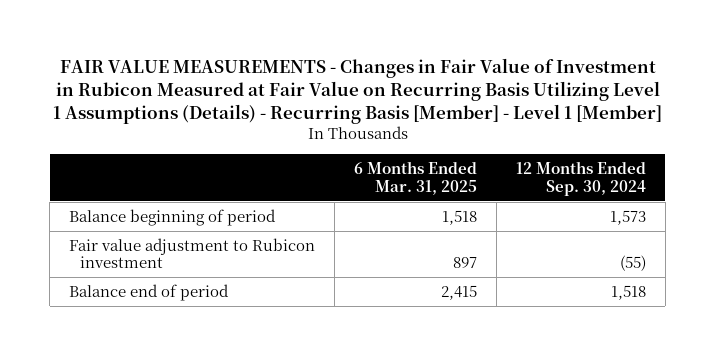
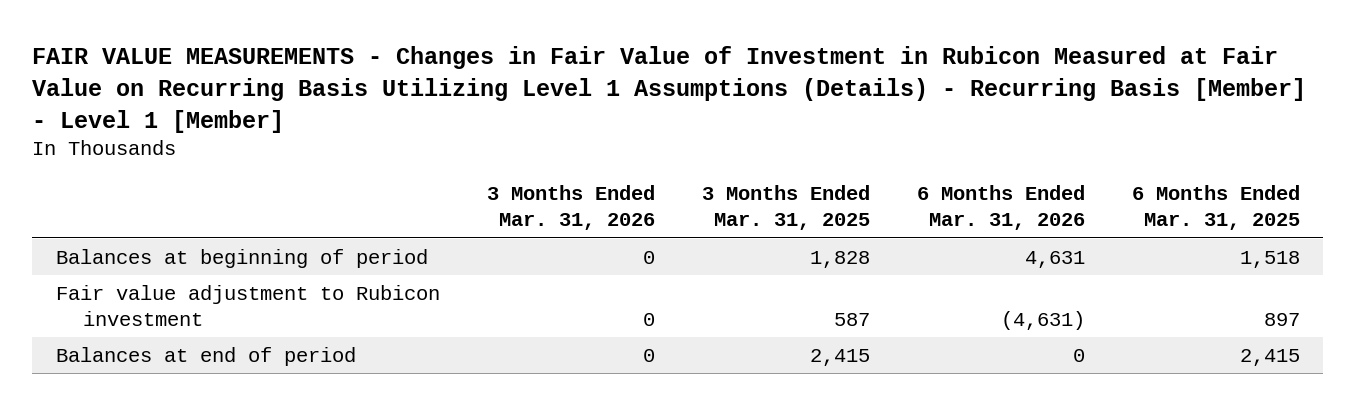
[515,161,646,196] 12 Months Ended Sep. 30, 2024 -> none
none -> [486,185,655,231] 3 Months Ended Mar. 31, 2026
none -> [701,185,870,231] 3 Months Ended Mar. 31, 2025
none -> [916,185,1085,231] 6 Months Ended Mar. 31, 2026
[69,208,277,226] Balance beginning of period -> [55,248,428,268] Balances at beginning of period
[69,283,230,301] Balance end of period -> [55,346,356,366] Balances at end of period

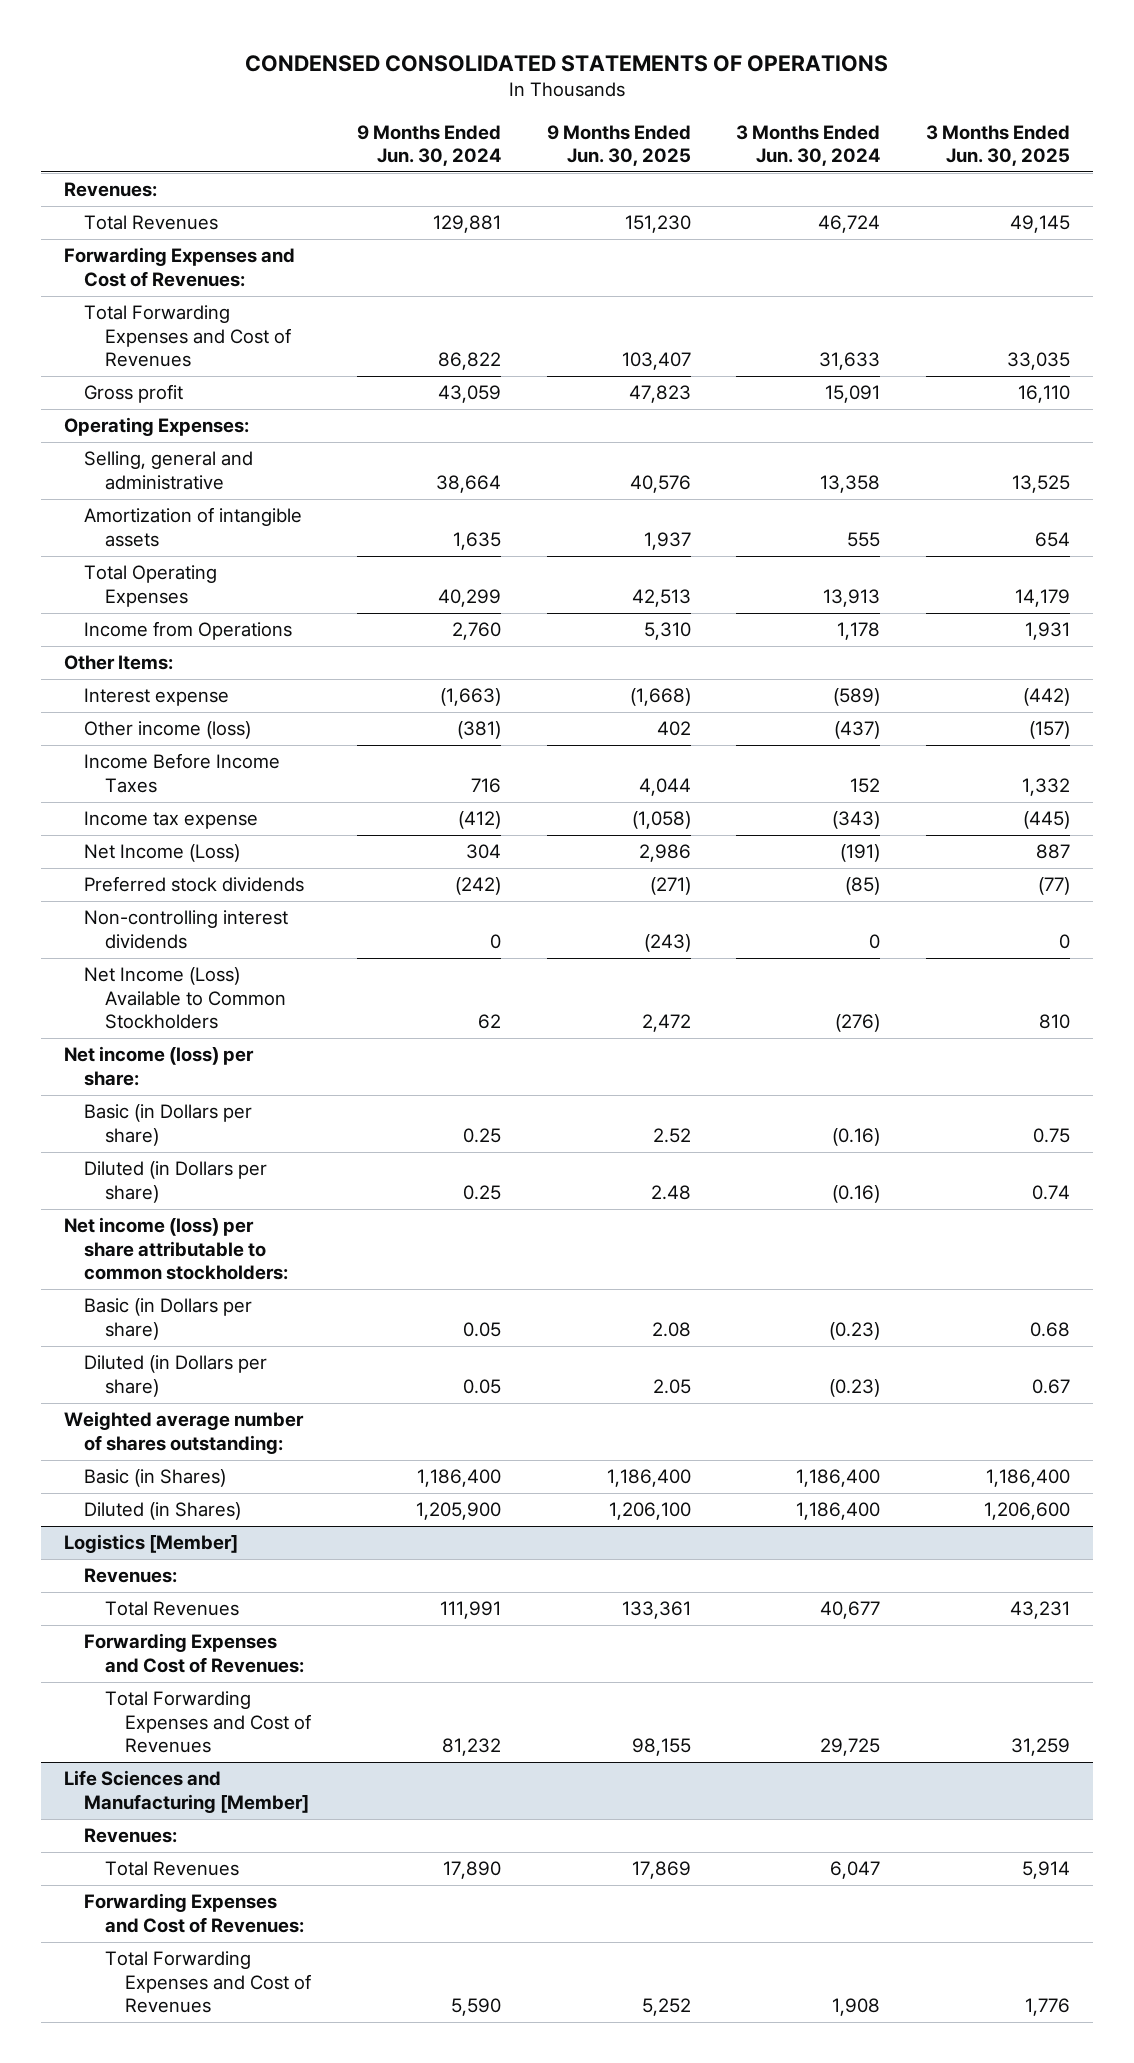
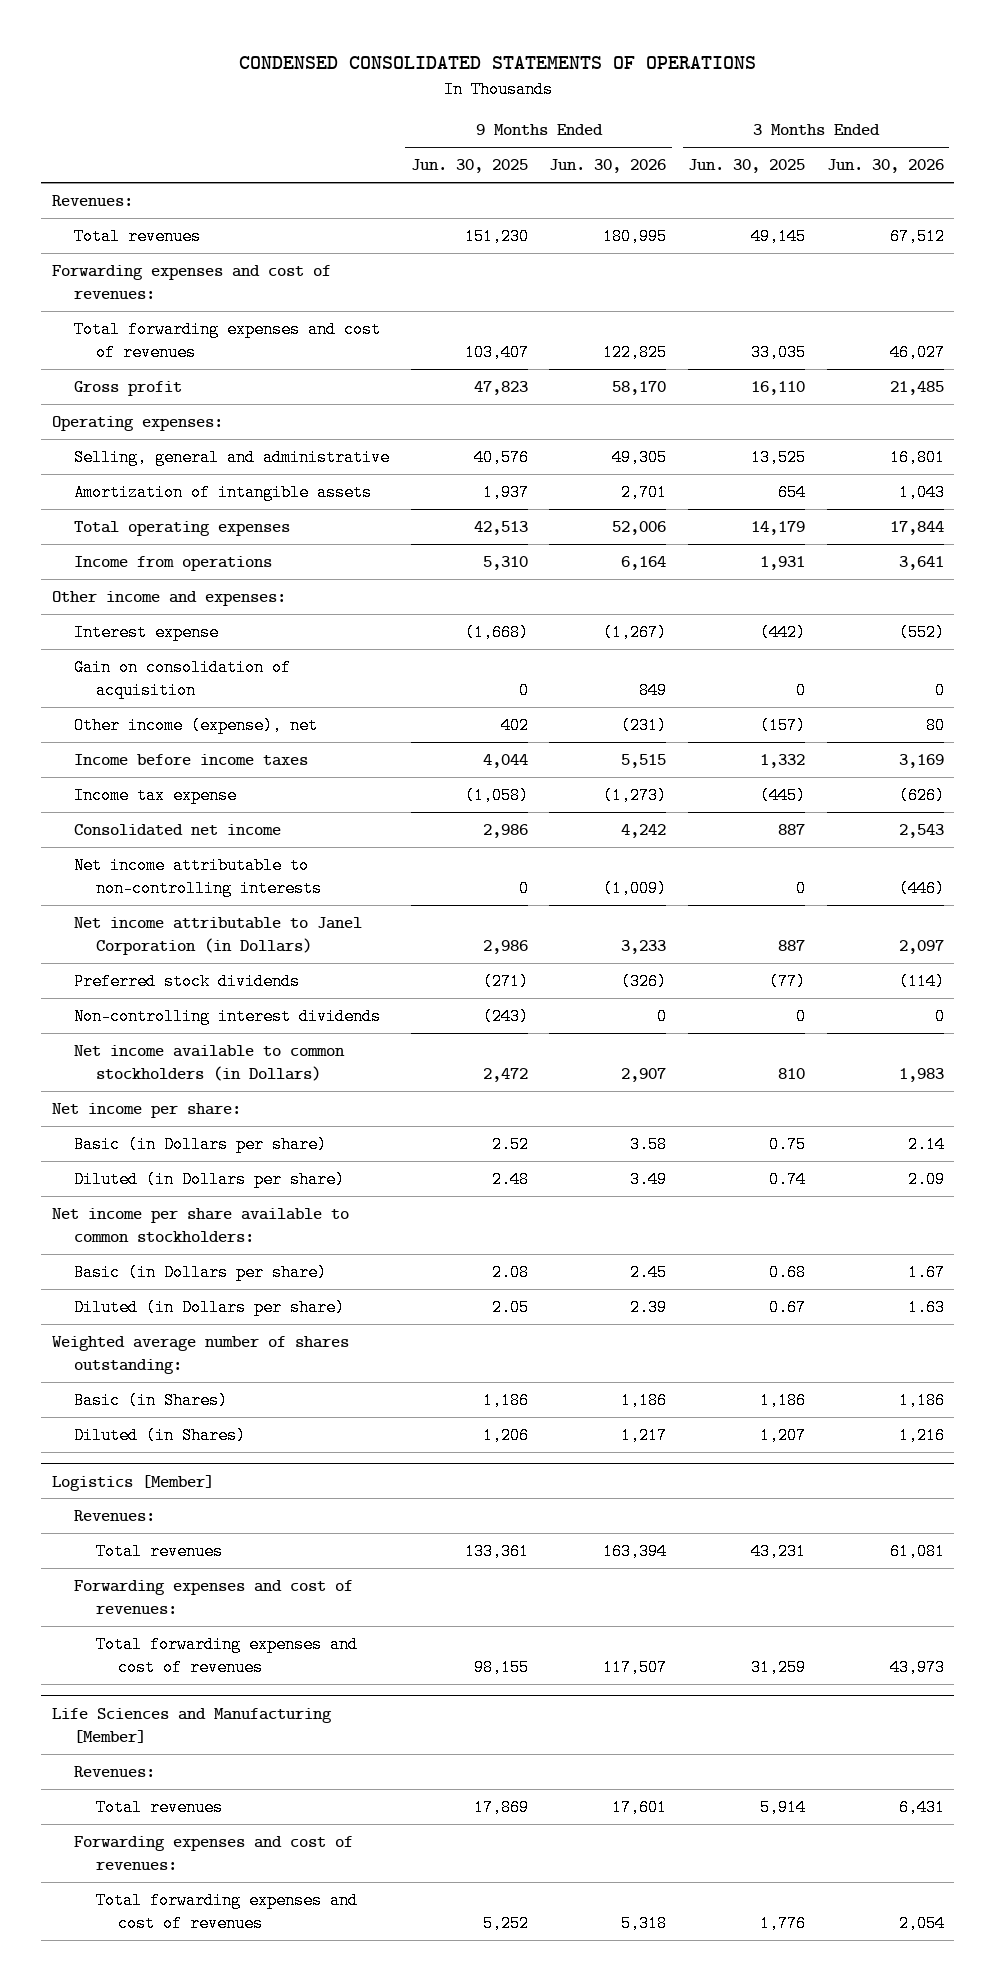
[356,124,501,167] 9 Months Ended Jun. 30, 2024 -> none
[736,124,881,167] 3 Months Ended Jun. 30, 2024 -> none
none -> [549,159,667,174] Jun. 30, 2026
none -> [826,159,944,174] Jun. 30, 2026
[84,215,219,231] Total Revenues -> [74,228,202,246] Total revenues
[63,247,295,287] Forwarding Expenses and Cost of Revenues: -> [51,265,331,300] Forwarding expenses and cost of revenues:
[84,305,291,368] Total Forwarding Expenses and Cost of Revenues -> [74,321,382,362] Total forwarding expenses and cost of revenues
[63,417,249,437] Operating Expenses: -> [51,416,223,432] Operating expenses:
[84,565,218,607] Total Operating Expenses -> [74,521,291,537] Total operating expenses
[84,621,293,641] Income from Operations -> [74,556,273,572] Income from operations
[63,655,173,671] Other Items: -> [51,591,286,607] Other income and expenses:
none -> [74,659,292,700] Gain on consolidation of acquisition
[84,721,252,740] Other income (loss) -> [74,717,319,735] Other income (expense), net
[84,753,281,793] Income Before Income Taxes -> [74,754,309,767] Income before income taxes
none -> [74,824,282,837] Consolidated net income
none -> [74,857,323,898] Net income attributable to non-controlling interests
[84,844,241,863] Net Income (Loss) -> [74,917,363,956] Net income attributable to Janel Corporation (in Dollars)
[84,967,286,1030] Net Income (Loss) Available to Common Stockholders -> [74,1045,346,1082] Net income available to common stockholders (in Dollars)
[63,1046,254,1086] Net income (loss) per share: -> [51,1103,241,1119] Net income per share:
[63,1217,289,1281] Net income (loss) per share attributable to common stockholders: -> [51,1208,349,1243] Net income per share available to common stockholders:
[606,1469,691,1488] 1,186,400 -> [482,1392,529,1410] 1,186
[986,1469,1071,1488] 1,186,400 -> [759,1392,806,1410] 1,186
[608,1502,691,1521] 1,206,100 -> [482,1427,529,1445] 1,206
[984,1502,1071,1521] 1,206,600 -> [759,1427,806,1445] 1,207
[104,1601,239,1617] Total Revenues -> [96,1543,224,1561] Total revenues
[84,1633,304,1673] Forwarding Expenses and Cost of Revenues: -> [74,1580,354,1615] Forwarding expenses and cost of revenues:
[104,1691,312,1754] Total Forwarding Expenses and Cost of Revenues -> [96,1636,359,1677] Total forwarding expenses and cost of revenues
[104,1861,239,1877] Total Revenues -> [96,1799,224,1817] Total revenues
[84,1893,304,1933] Forwarding Expenses and Cost of Revenues: -> [74,1836,354,1871] Forwarding expenses and cost of revenues:
[104,1951,312,2014] Total Forwarding Expenses and Cost of Revenues -> [96,1892,359,1933] Total forwarding expenses and cost of revenues

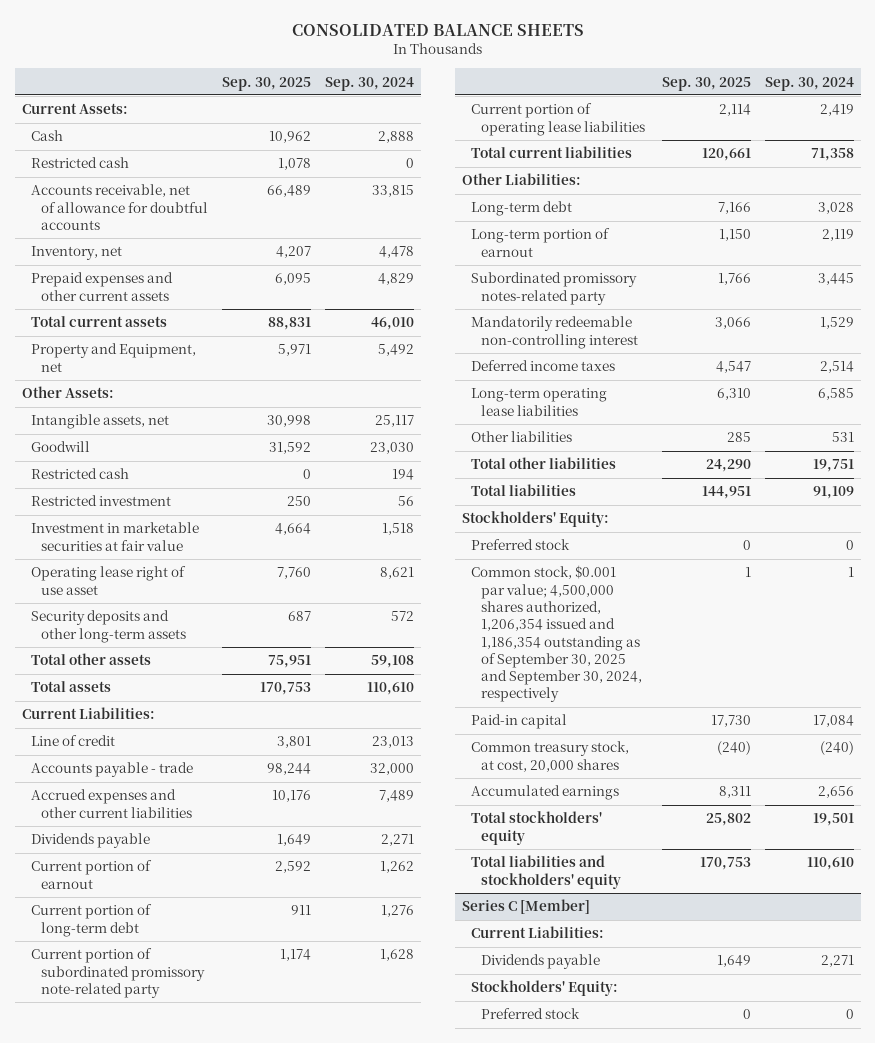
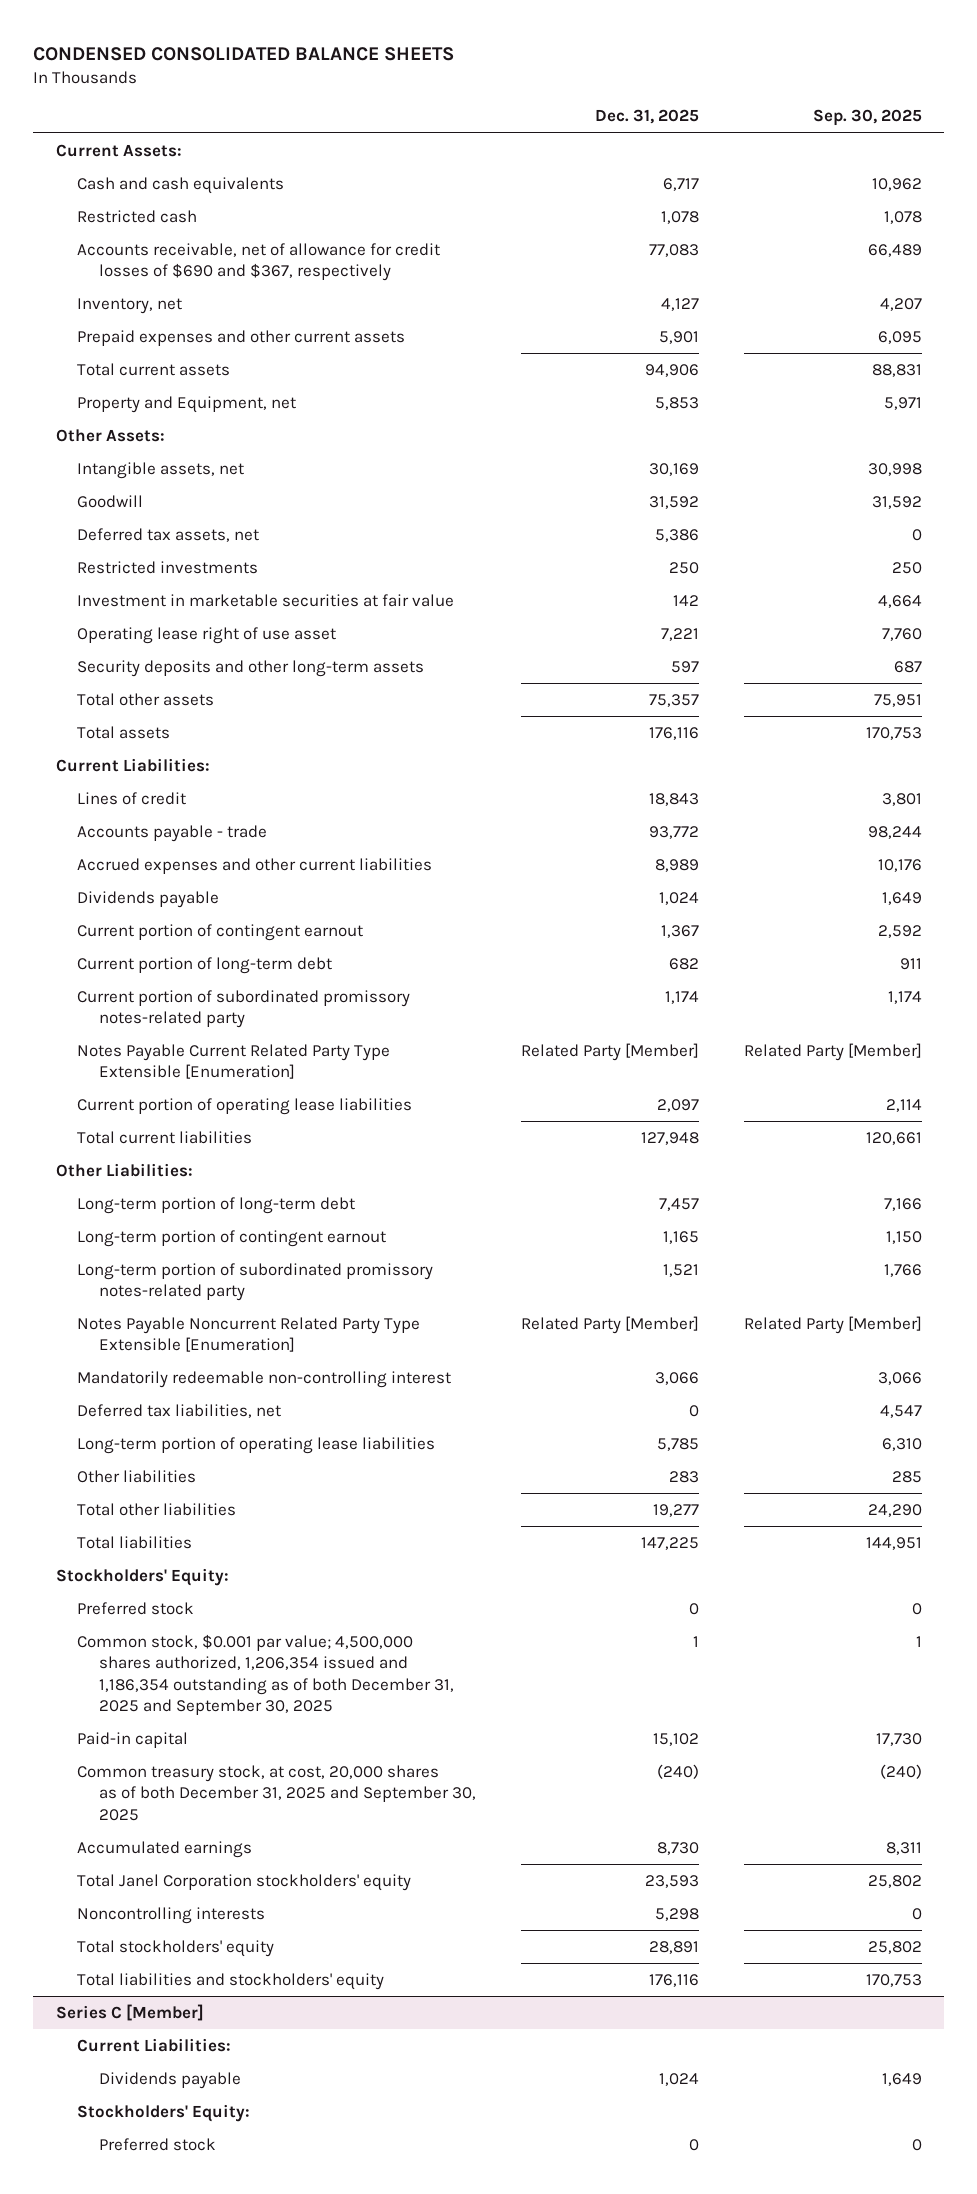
[291,23,584,36] CONSOLIDATED BALANCE SHEETS -> [33,46,455,61] CONDENSED CONSOLIDATED BALANCE SHEETS
[324,76,414,91] Sep. 30, 2024 -> none
none -> [595,109,700,125] Dec. 31, 2025
[31,130,64,142] Cash -> [77,176,285,194] Cash and cash equivalents
[31,184,208,230] Accounts receivable, net of allowance for doubtful accounts -> [77,242,441,282] Accounts receivable, net of allowance for credit losses of $690 and $367, respectively
[31,468,130,480] Restricted cash -> none
none -> [77,527,260,542] Deferred tax assets, net
[31,495,172,507] Restricted investment -> [77,560,259,574] Restricted investments
[31,735,116,747] Line of credit -> [77,791,187,805] Lines of credit
[31,860,153,889] Current portion of earnout -> [77,923,364,941] Current portion of contingent earnout
[31,948,205,998] Current portion of subordinated promissory note-related party -> [77,989,411,1029] Current portion of subordinated promissory notes-related party
none -> [77,1043,391,1080] Notes Payable Current Related Party Type Extensible [Enumeration]
[471,201,573,217] Long-term debt -> [77,1196,356,1214] Long-term portion of long-term debt
[471,228,611,257] Long-term portion of earnout -> [77,1229,387,1247] Long-term portion of contingent earnout
[471,272,638,305] Subordinated promissory notes-related party -> [77,1262,434,1302] Long-term portion of subordinated promissory notes-related party
none -> [77,1316,421,1353] Notes Payable Noncurrent Related Party Type Extensible [Enumeration]
[471,360,616,372] Deferred income taxes -> [77,1403,282,1418] Deferred tax liabilities, net
[471,388,608,416] Long-term operating lease liabilities -> [77,1436,436,1454] Long-term portion of operating lease liabilities
[471,565,643,703] Common stock, $0.001 par value; 4,500,000 shares authorized, 1,206,354 issued and 1,186,354 outstanding as of September 30, 2025 and September 30, 2024, respectively -> [77,1633,455,1715] Common stock, $0.001 par value; 4,500,000 shares authorized, 1,206,354 issued and 1,186,354 outstanding as of both December 31, 2025 and September 30, 2025
[471,741,630,772] Common treasury stock, at cost, 20,000 shares -> none
none -> [77,1764,477,1821] Common treasury stock, at cost, 20,000 shares as of both December 31, 2025 and September 30, 2025
none -> [77,1873,412,1891] Total Janel Corporation stockholders' equity
none -> [77,1906,266,1924] Noncontrolling interests

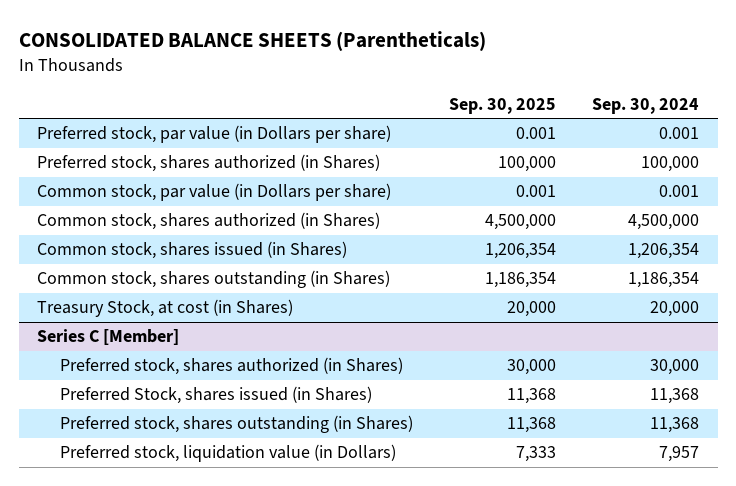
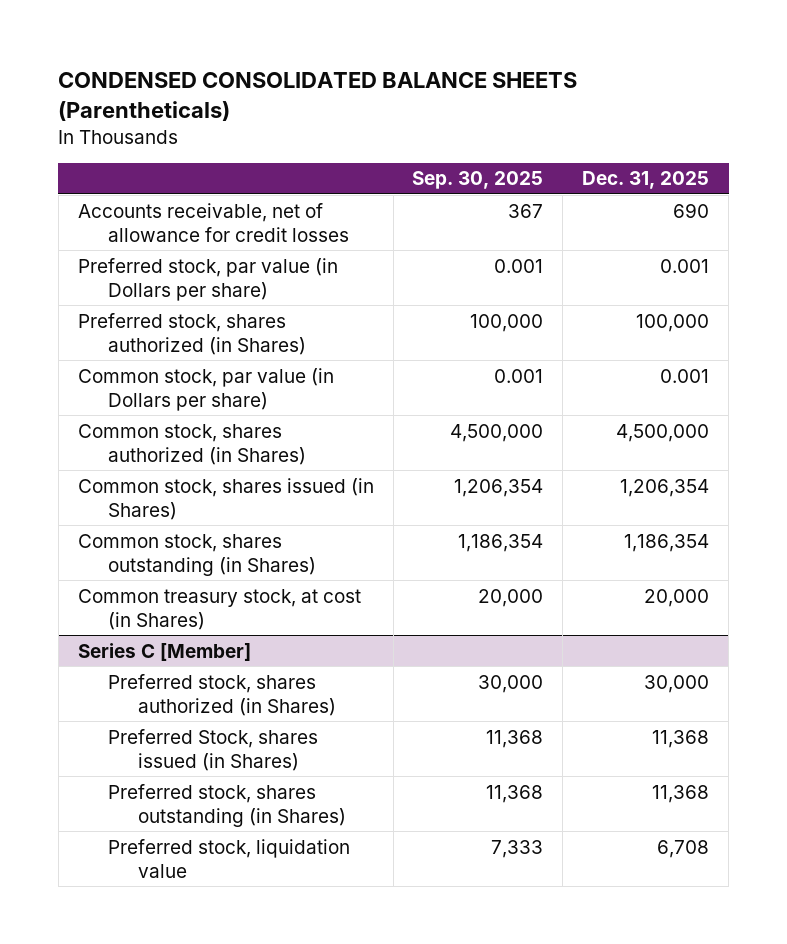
[18,30,486,51] CONSOLIDATED BALANCE SHEETS (Parentheticals) -> [58,71,578,121] CONDENSED CONSOLIDATED BALANCE SHEETS (Parentheticals)
[592,97,700,114] Sep. 30, 2024 -> none
none -> [582,171,710,190] Dec. 31, 2025
none -> [77,202,349,242] Accounts receivable, net of allowance for credit losses
[36,299,293,318] Treasury Stock, at cost (in Shares) -> [77,588,361,630] Common treasury stock, at cost (in Shares)
[59,444,396,463] Preferred stock, liquidation value (in Dollars) -> [107,838,350,878] Preferred stock, liquidation value

